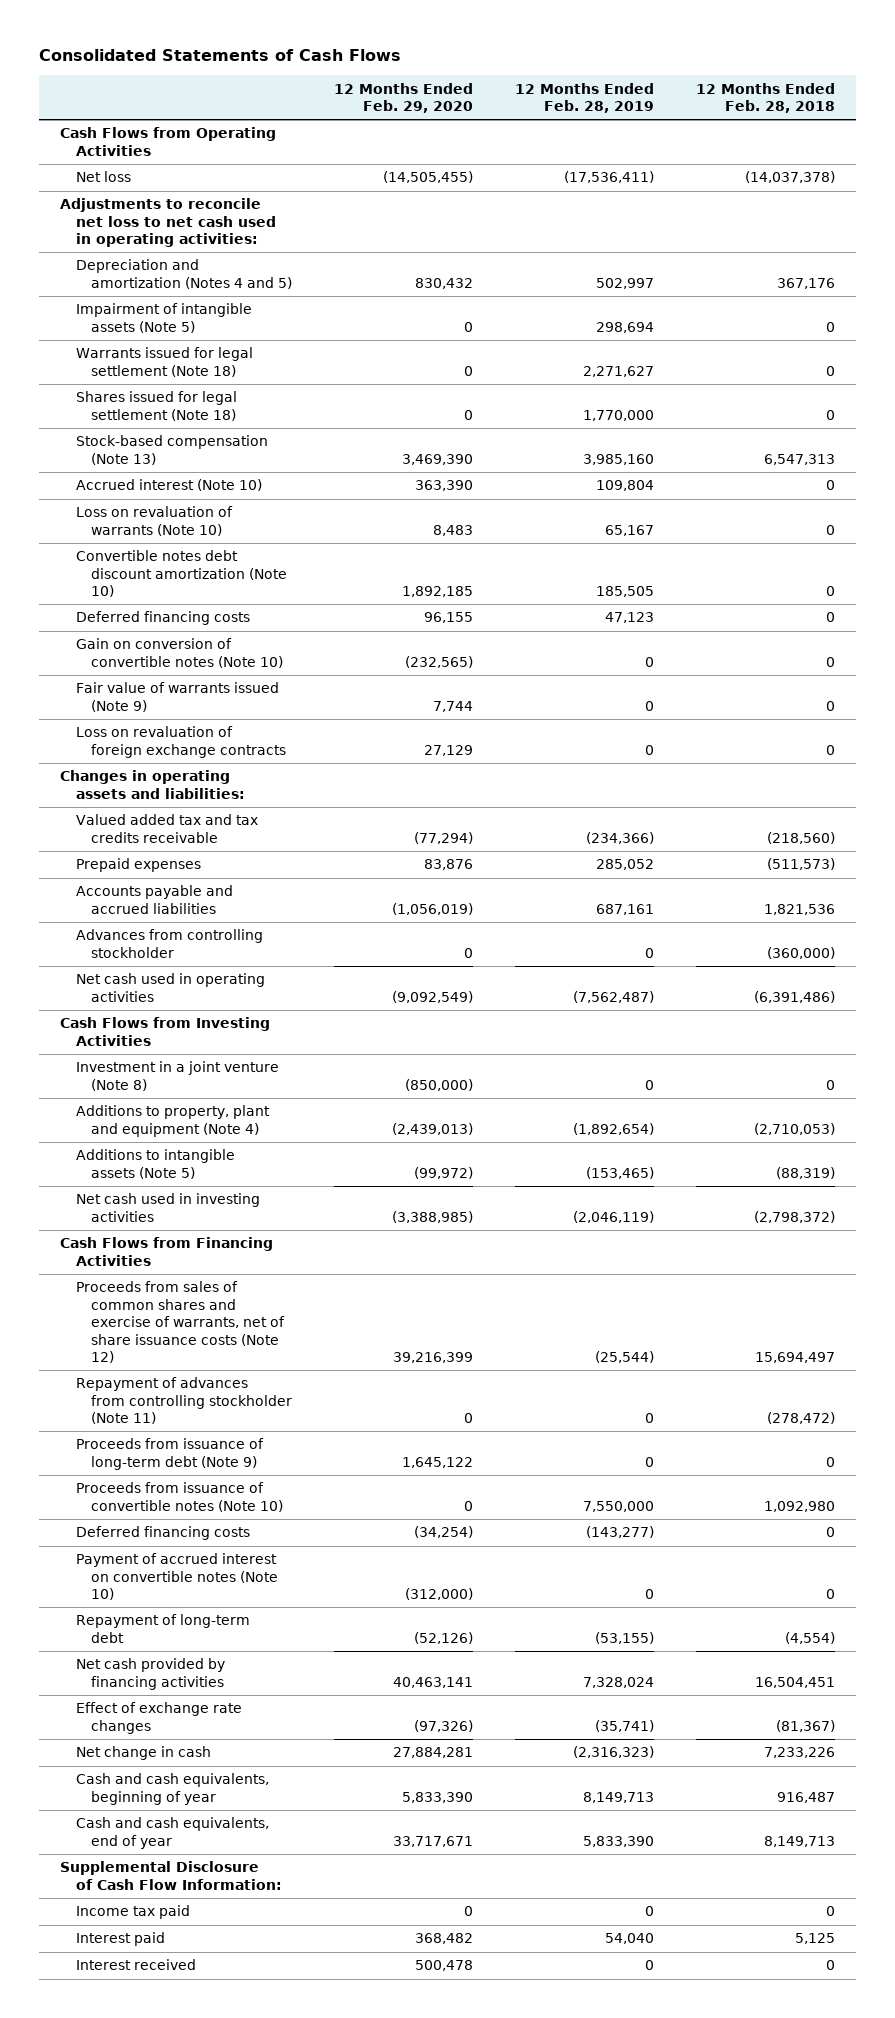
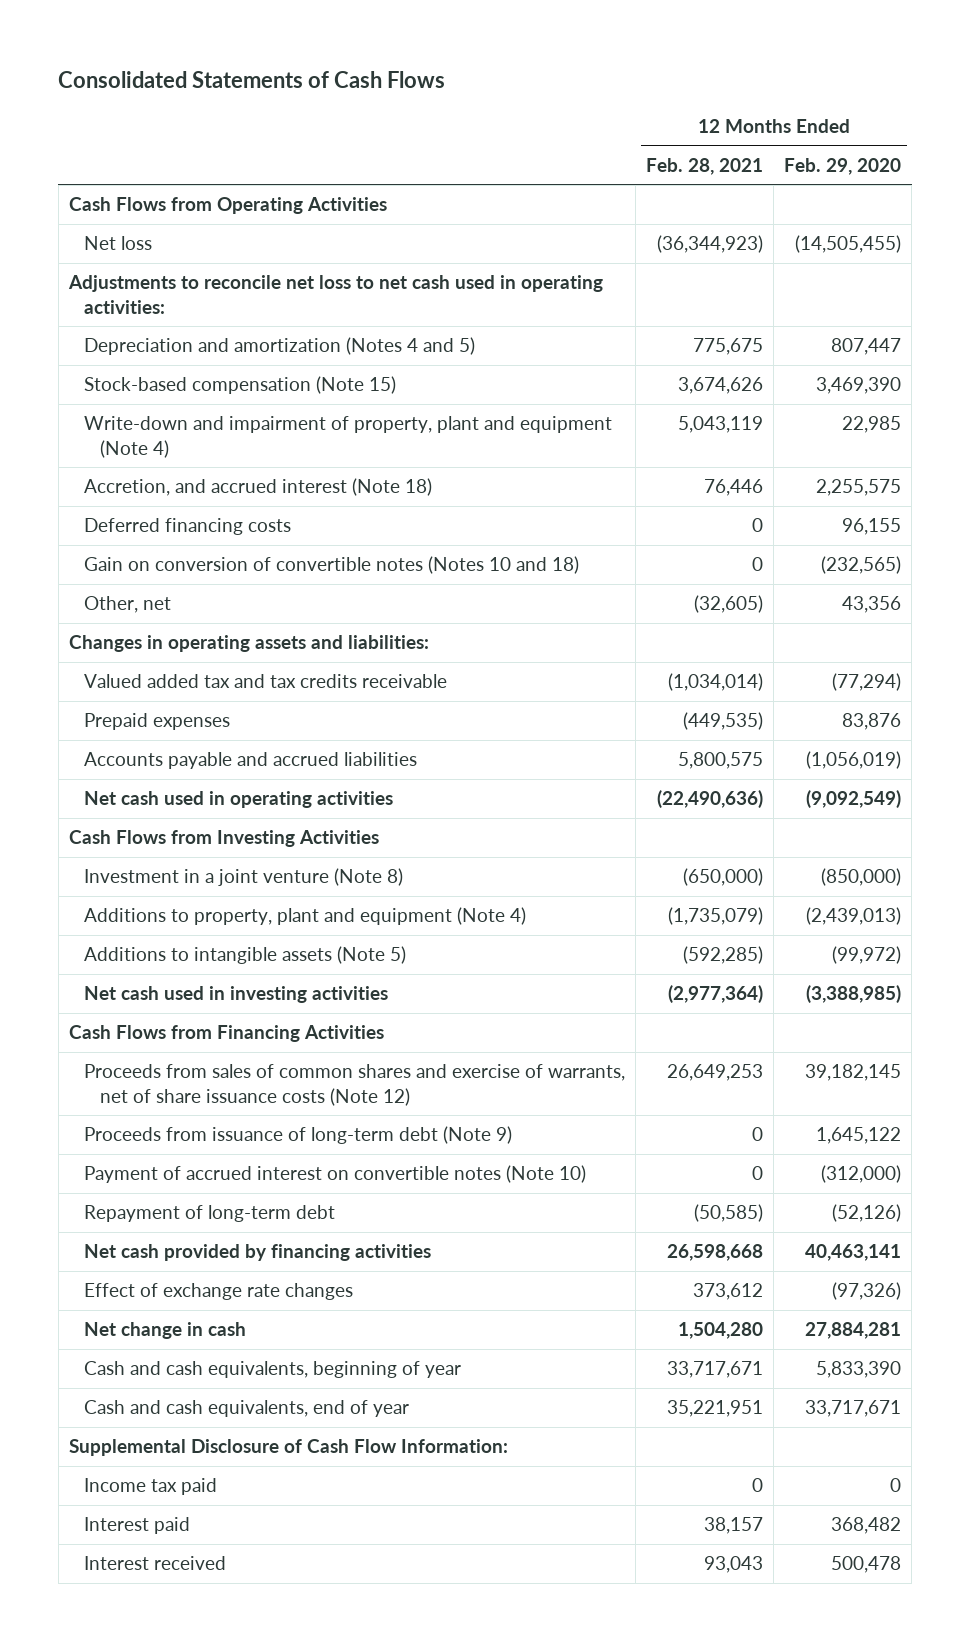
[515,82,655,114] 12 Months Ended Feb. 28, 2019 -> none
[696,82,836,114] 12 Months Ended Feb. 28, 2018 -> none
none -> [646,157,764,175] Feb. 28, 2021
[75,303,252,333] Impairment of intangible assets (Note 5) -> none
[75,347,253,377] Warrants issued for legal settlement (Note 18) -> none
[75,391,237,421] Shares issued for legal settlement (Note 18) -> none
[75,506,233,536] Loss on revaluation of warrants (Note 10) -> none
[75,550,288,598] Convertible notes debt discount amortization (Note 10) -> none
[415,277,474,289] 830,432 -> [831,338,902,356] 807,447
[75,435,268,465] Stock-based compensation (Note 13) -> [84,376,397,395] Stock-based compensation (Note 15)
none -> [84,416,613,458] Write-down and impairment of property, plant and equipment (Note 4)
[75,479,262,492] Accrued interest (Note 10) -> [84,478,433,497] Accretion, and accrued interest (Note 18)
[415,480,474,492] 363,390 -> [816,479,902,497] 2,255,575
[75,682,279,712] Fair value of warrants issued (Note 9) -> none
[75,726,287,758] Loss on revaluation of foreign exchange contracts -> none
[75,638,284,668] Gain on conversion of convertible notes (Note 10) -> [84,556,580,575] Gain on conversion of convertible notes (Notes 10 and 18)
none -> [84,596,172,614] Other, net
[75,929,263,958] Advances from controlling stockholder -> none
[75,1377,293,1425] Repayment of advances from controlling stockholder (Note 11) -> none
[393,1352,474,1364] 39,216,399 -> [805,1064,902,1082] 39,182,145
[75,1482,284,1512] Proceeds from issuance of convertible notes (Note 10) -> none
[75,1526,250,1541] Deferred financing costs -> none

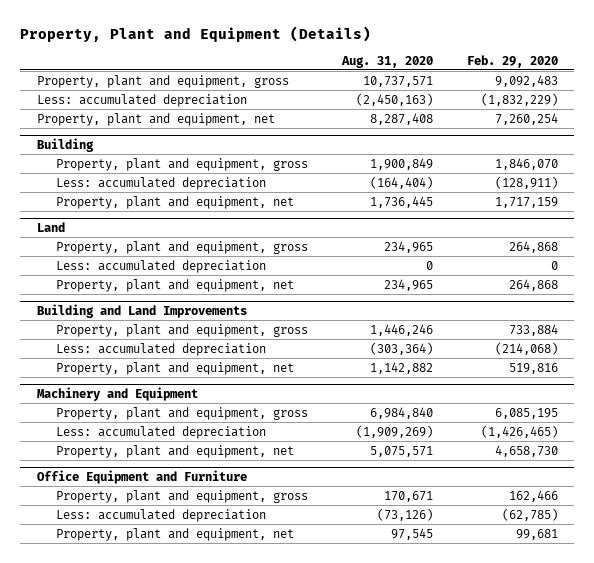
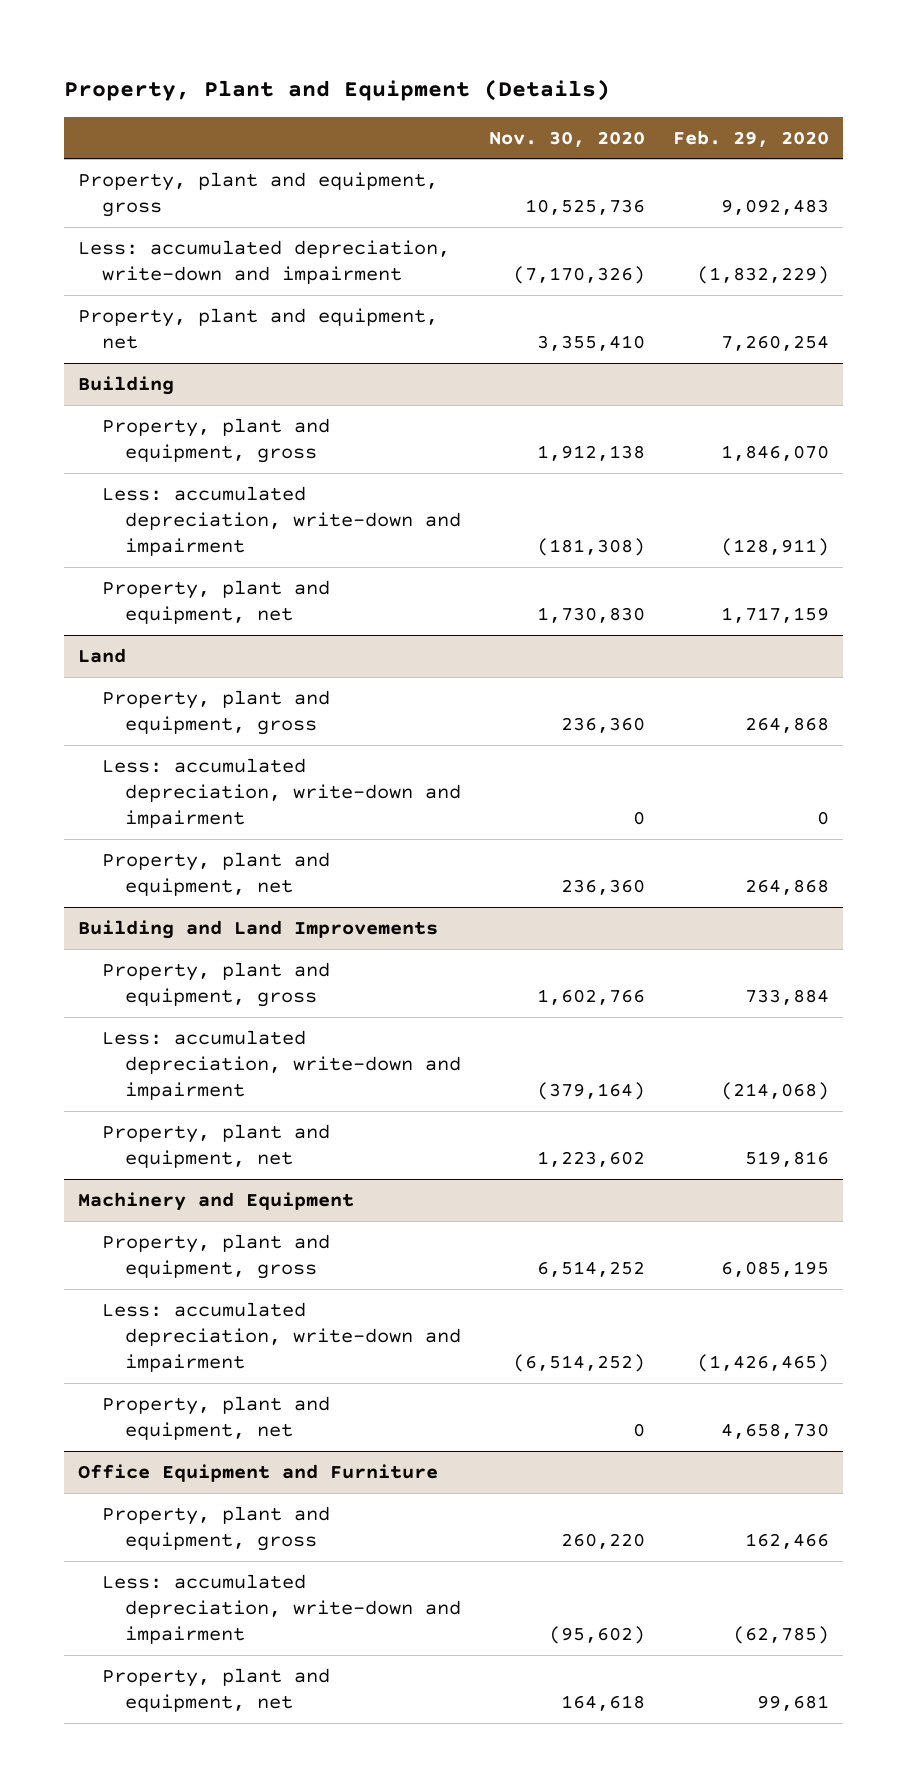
[340,55,433,68] Aug. 31, 2020 -> none
none -> [488,130,645,147] Nov. 30, 2020
[36,93,247,107] Less: accumulated depreciation -> [77,240,450,284] Less: accumulated depreciation, write-down and impairment
[55,176,266,190] Less: accumulated depreciation -> [101,486,462,556] Less: accumulated depreciation, write-down and impairment
[55,259,266,273] Less: accumulated depreciation -> [101,758,462,828] Less: accumulated depreciation, write-down and impairment
[55,342,266,356] Less: accumulated depreciation -> [101,1030,462,1100] Less: accumulated depreciation, write-down and impairment
[55,425,266,439] Less: accumulated depreciation -> [101,1302,462,1372] Less: accumulated depreciation, write-down and impairment
[55,508,266,522] Less: accumulated depreciation -> [101,1574,462,1644] Less: accumulated depreciation, write-down and impairment

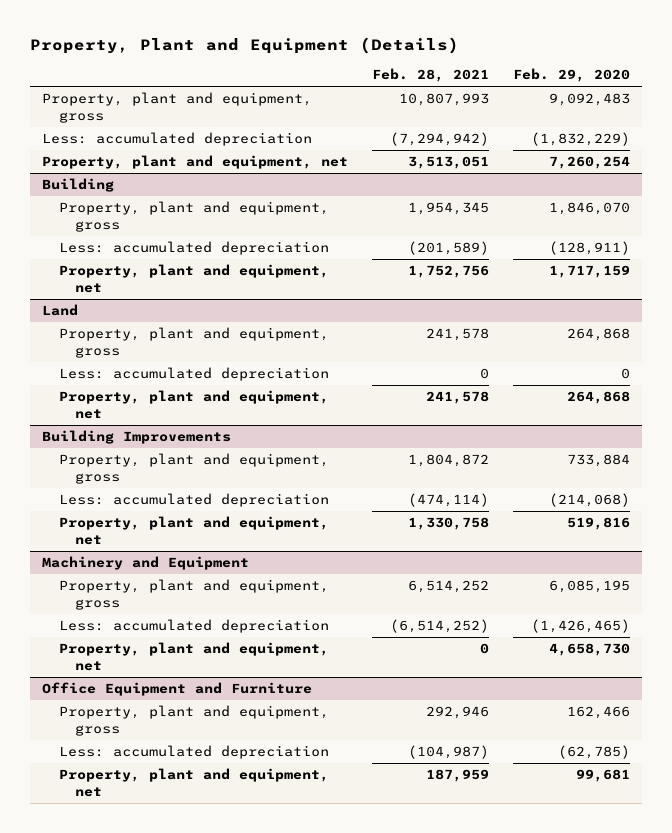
[488,130,645,147] Nov. 30, 2020 -> none
none -> [371,68,489,83] Feb. 28, 2021
[77,240,450,284] Less: accumulated depreciation, write-down and impairment -> [41,132,312,147] Less: accumulated depreciation
[101,486,462,556] Less: accumulated depreciation, write-down and impairment -> [58,241,329,256] Less: accumulated depreciation
[101,758,462,828] Less: accumulated depreciation, write-down and impairment -> [58,367,329,382] Less: accumulated depreciation
[77,920,438,940] Building and Land Improvements -> [41,430,231,445] Building Improvements
[101,1030,462,1100] Less: accumulated depreciation, write-down and impairment -> [58,493,329,508] Less: accumulated depreciation
[101,1302,462,1372] Less: accumulated depreciation, write-down and impairment -> [58,619,329,634] Less: accumulated depreciation
[101,1574,462,1644] Less: accumulated depreciation, write-down and impairment -> [58,745,329,760] Less: accumulated depreciation

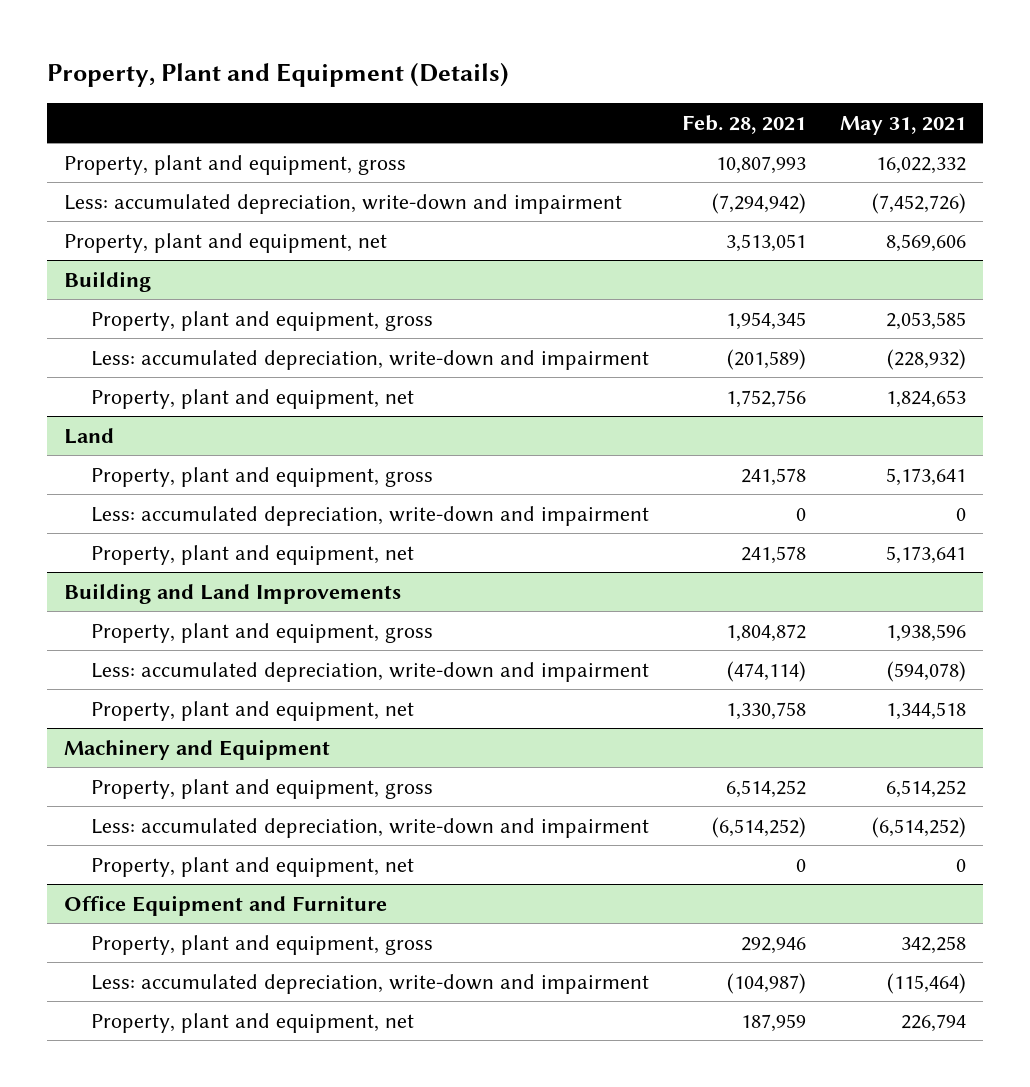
[512,68,630,83] Feb. 29, 2020 -> none
none -> [840,115,967,135] May 31, 2021
[41,132,312,147] Less: accumulated depreciation -> [63,193,622,214] Less: accumulated depreciation, write-down and impairment
[58,241,329,256] Less: accumulated depreciation -> [90,349,649,370] Less: accumulated depreciation, write-down and impairment
[58,367,329,382] Less: accumulated depreciation -> [90,505,649,526] Less: accumulated depreciation, write-down and impairment
[41,430,231,445] Building Improvements -> [63,582,401,604] Building and Land Improvements
[58,493,329,508] Less: accumulated depreciation -> [90,661,649,682] Less: accumulated depreciation, write-down and impairment
[58,619,329,634] Less: accumulated depreciation -> [90,817,649,838] Less: accumulated depreciation, write-down and impairment
[58,745,329,760] Less: accumulated depreciation -> [90,973,649,994] Less: accumulated depreciation, write-down and impairment

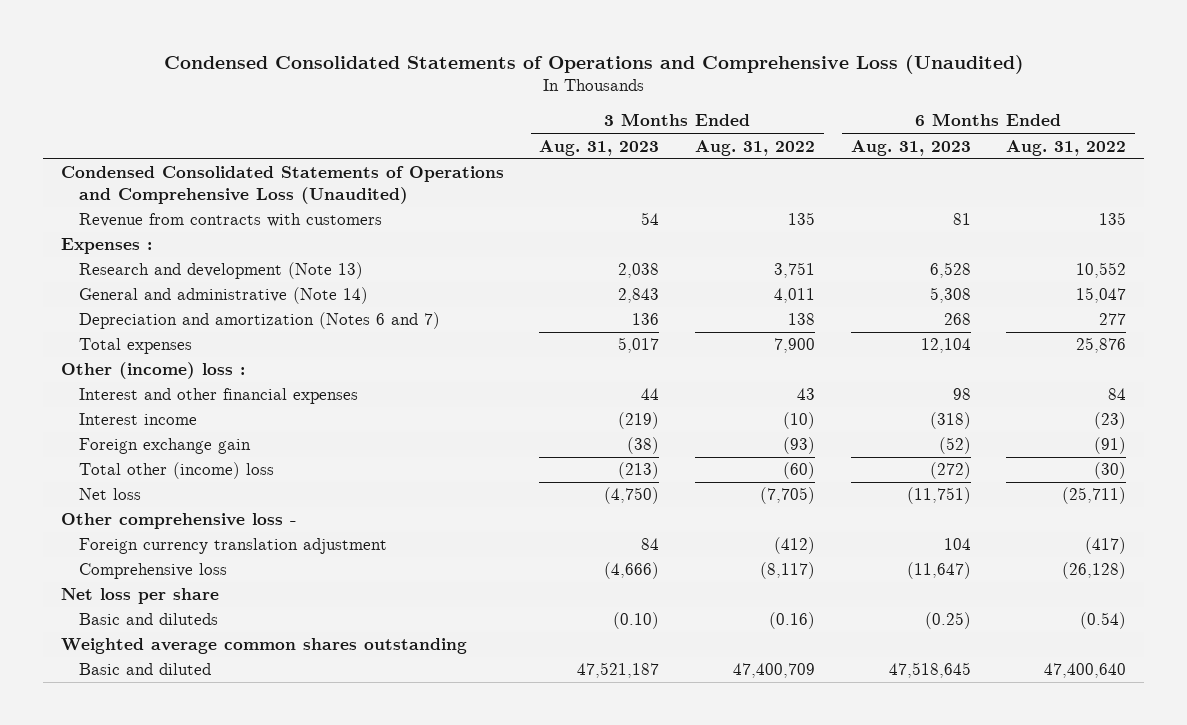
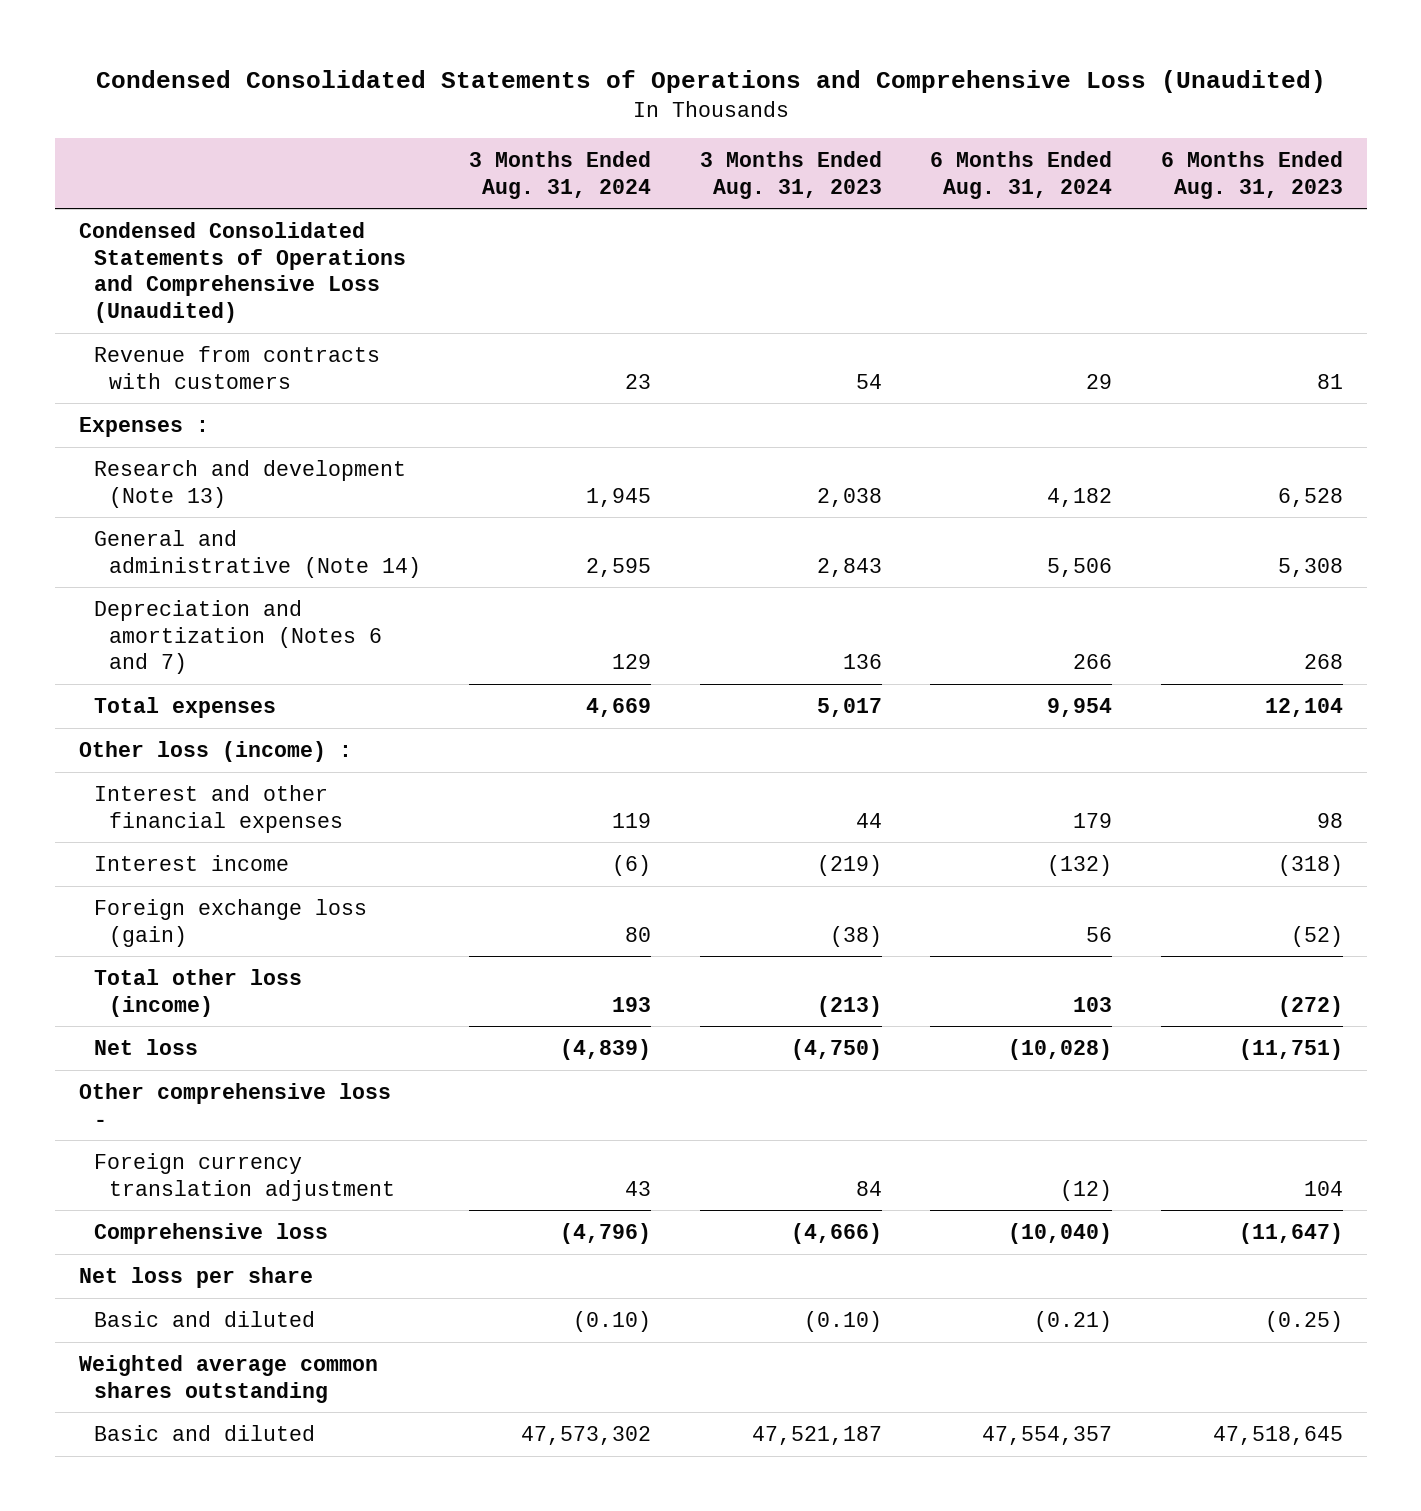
[695,139,816,156] Aug. 31, 2022 -> none
[1006,139,1127,156] Aug. 31, 2022 -> none
none -> [469,150,652,199] 3 Months Ended Aug. 31, 2024
none -> [930,150,1113,199] 6 Months Ended Aug. 31, 2024
[60,362,245,380] Other (income) loss : -> [78,740,352,762] Other loss (income) :
[79,438,252,455] Foreign exchange gain -> [93,898,367,947] Foreign exchange loss (gain)
[79,462,275,480] Total other (income) loss -> [93,968,302,1017] Total other loss (income)
[79,613,219,626] Basic and diluteds -> [93,1310,315,1327] Basic and diluted

